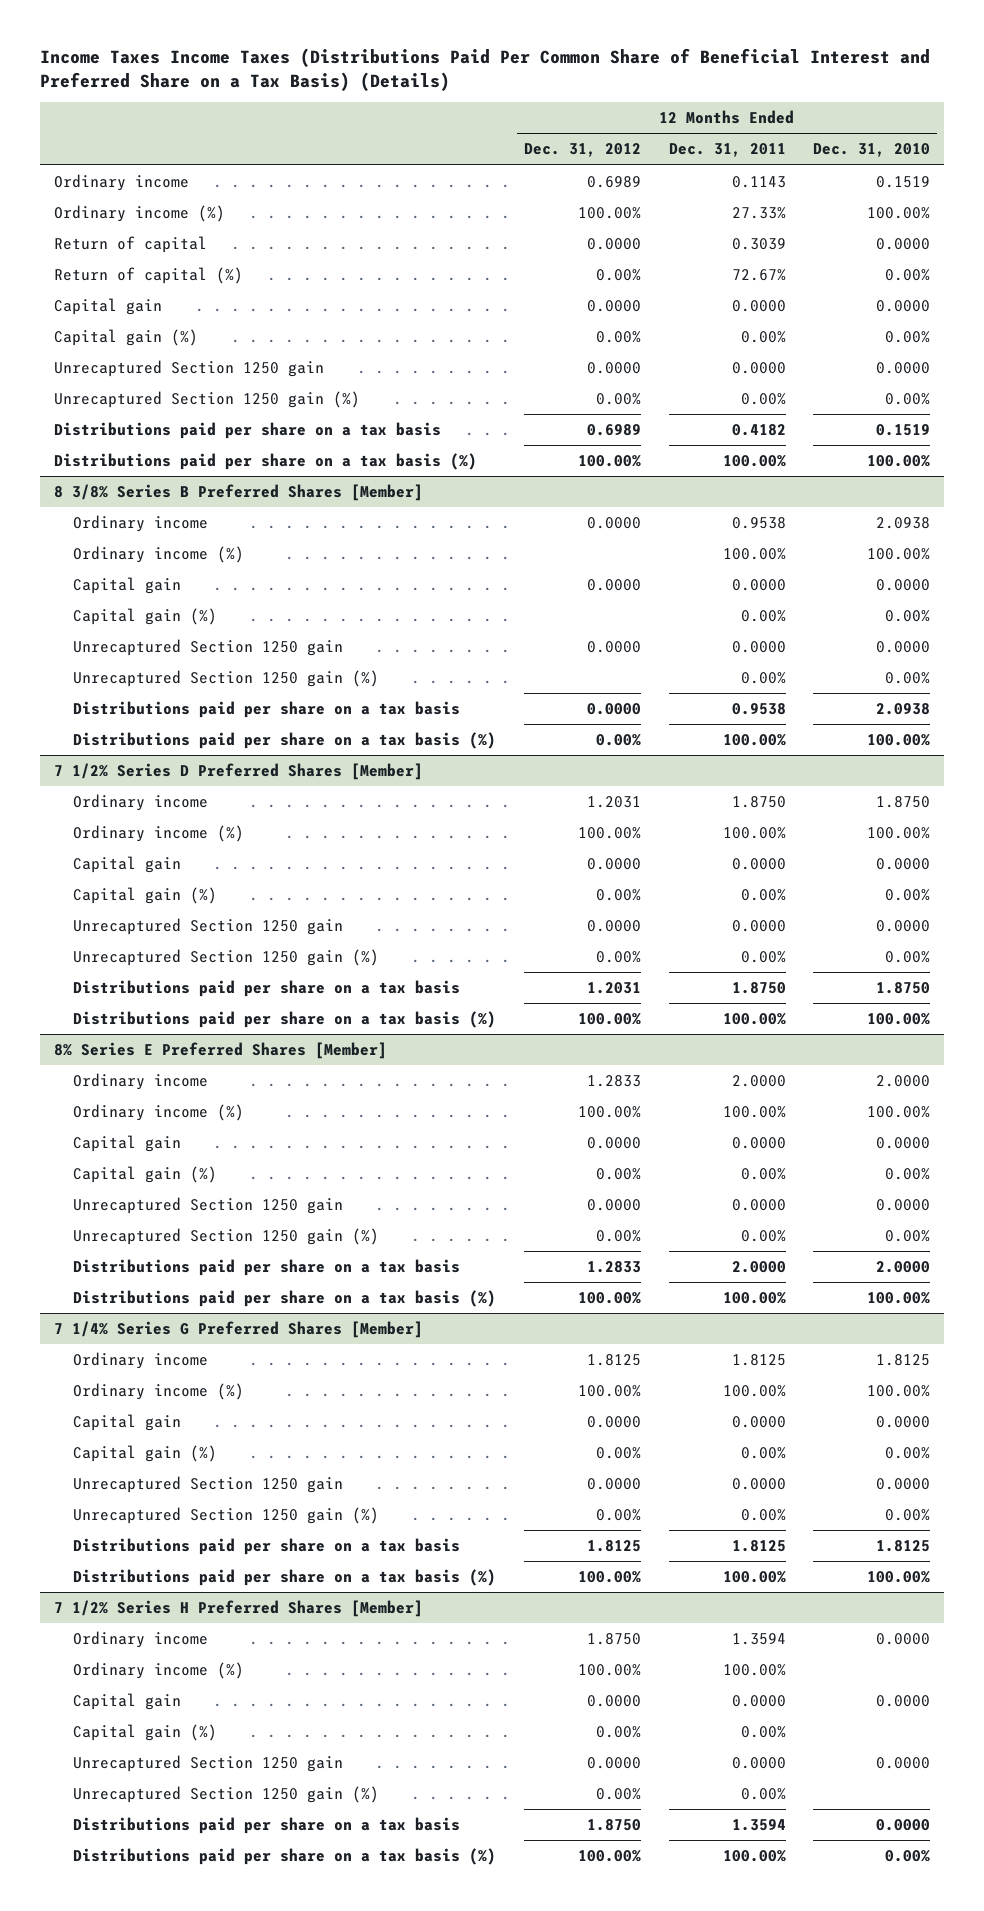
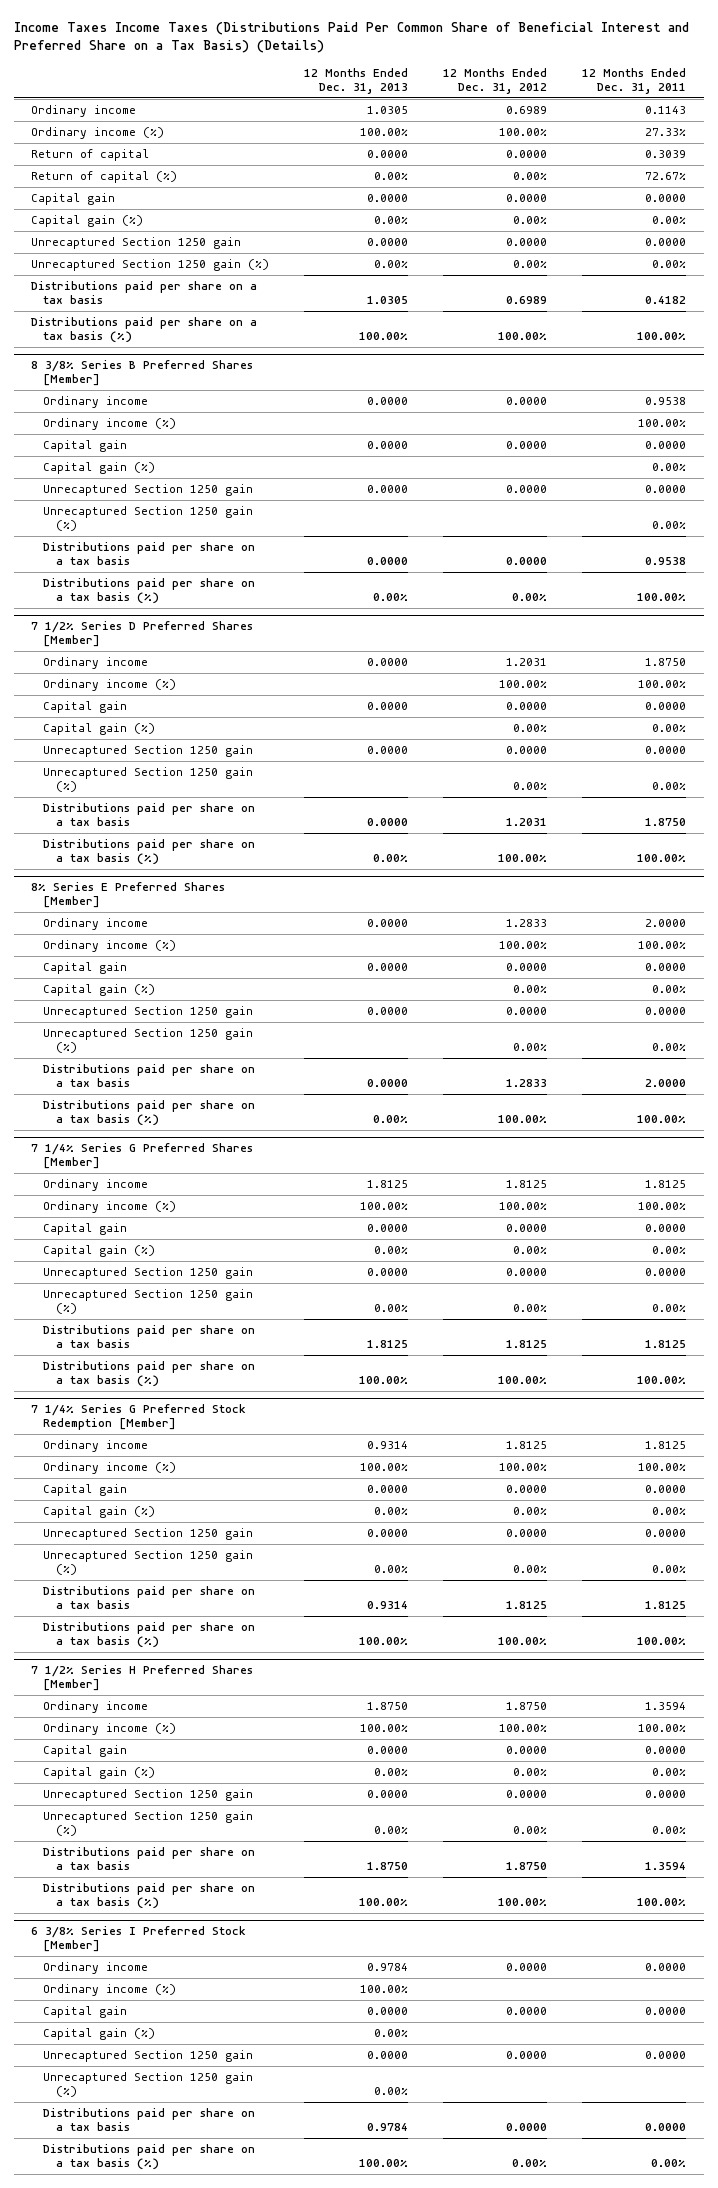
[813,143,931,158] Dec. 31, 2010 -> none
none -> [304,67,409,95] 12 Months Ended Dec. 31, 2013
none -> [31,1404,247,1431] 7 1/4% Series G Preferred Stock Redemption [Member]
none -> [43,1439,149,1452] Ordinary income
none -> [43,1461,177,1474] Ordinary income (%)
none -> [43,1483,128,1496] Capital gain
none -> [43,1505,156,1518] Capital gain (%)
none -> [43,1527,254,1540] Unrecaptured Section 1250 gain
none -> [43,1549,254,1576] Unrecaptured Section 1250 gain (%)
none -> [43,1585,256,1610] Distributions paid per share on a tax basis
none -> [43,1621,256,1649] Distributions paid per share on a tax basis (%)
none -> [31,1926,247,1953] 6 3/8% Series I Preferred Stock [Member]
none -> [43,1961,149,1974] Ordinary income
none -> [43,1983,177,1996] Ordinary income (%)
none -> [43,2005,128,2018] Capital gain
none -> [43,2027,156,2040] Capital gain (%)
none -> [43,2049,254,2062] Unrecaptured Section 1250 gain
none -> [43,2071,254,2098] Unrecaptured Section 1250 gain (%)
none -> [43,2107,256,2132] Distributions paid per share on a tax basis
none -> [43,2143,256,2171] Distributions paid per share on a tax basis (%)

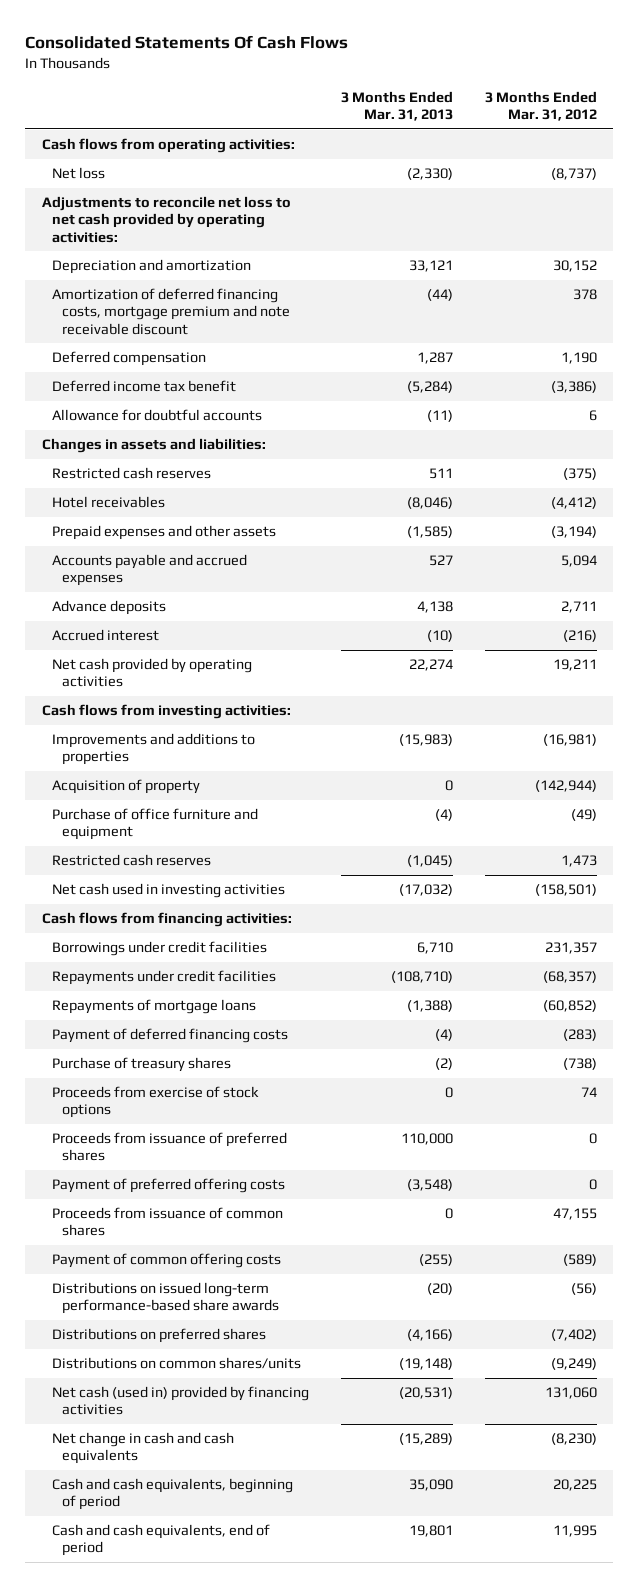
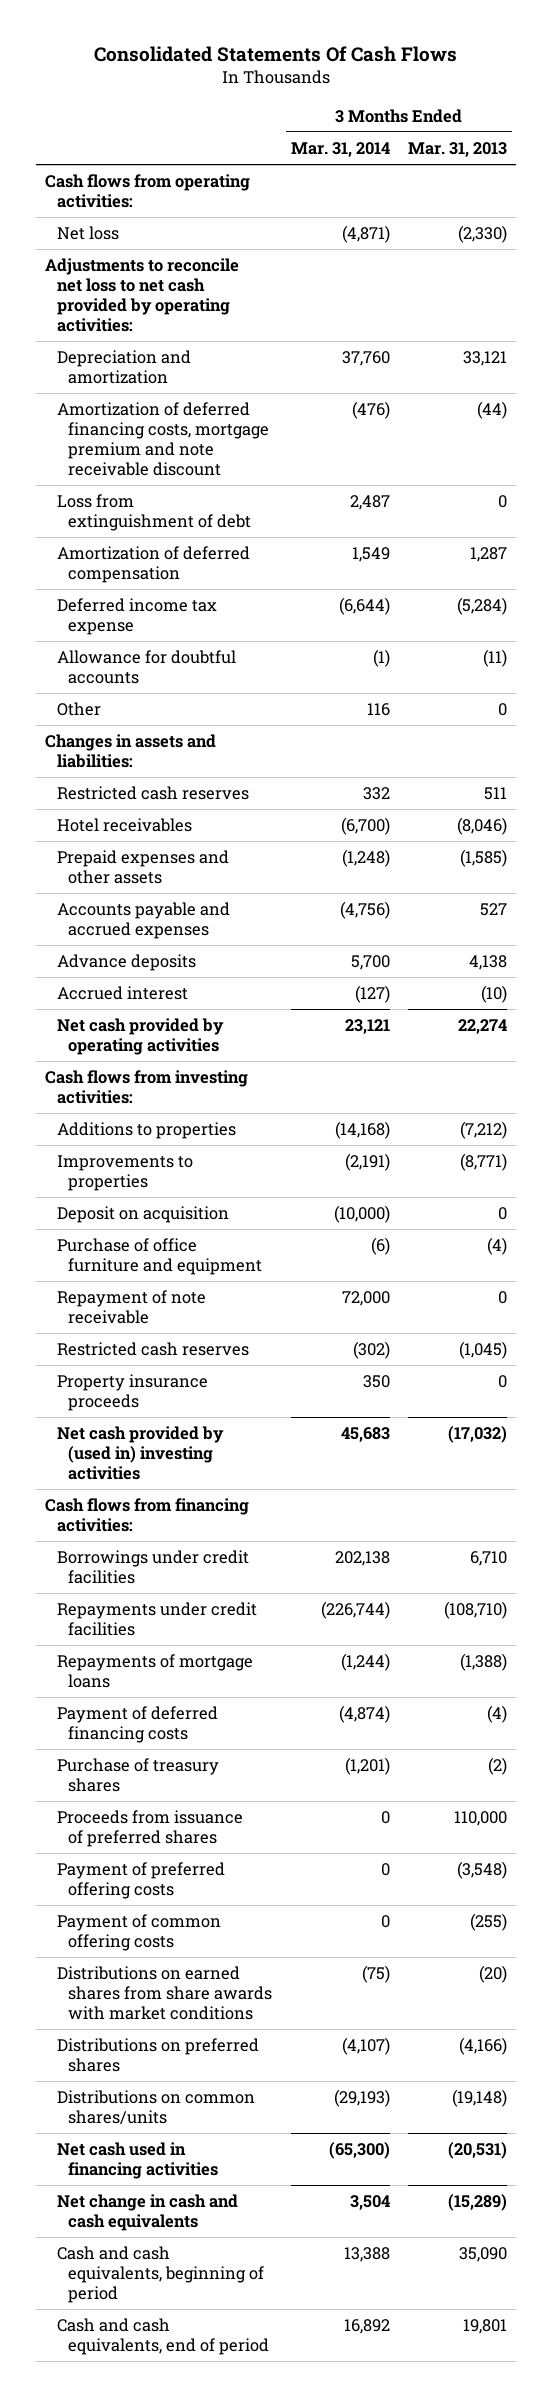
[485,90,598,122] 3 Months Ended Mar. 31, 2012 -> none
none -> [290,142,390,158] Mar. 31, 2014
none -> [56,494,252,531] Loss from extinguishment of debt
[51,351,206,367] Deferred compensation -> [56,546,250,583] Amortization of deferred compensation
[51,380,236,393] Deferred income tax benefit -> [56,598,217,635] Deferred income tax expense
none -> [56,702,101,717] Other
[51,779,200,795] Acquisition of property -> none
none -> [56,1122,236,1140] Additions to properties
[51,733,255,766] Improvements and additions to properties -> [56,1155,193,1191] Improvements to properties
[399,734,454,747] (15,983) -> [460,1153,508,1172] (8,771)
none -> [56,1206,229,1224] Deposit on acquisition
none -> [56,1290,206,1324] Repayment of note receivable
none -> [56,1374,208,1411] Property insurance proceeds
[51,883,285,899] Net cash used in investing activities -> [56,1426,224,1480] Net cash provided by (used in) investing activities
[51,1086,259,1119] Proceeds from exercise of stock options -> none
[51,1207,283,1237] Proceeds from issuance of common shares -> none
[51,1282,280,1315] Distributions on issued long-term performance-based share awards -> [56,1966,273,2020] Distributions on earned shares from share awards with market conditions
[51,1386,309,1416] Net cash (used in) provided by financing activities -> [56,2142,219,2179] Net cash used in financing activities

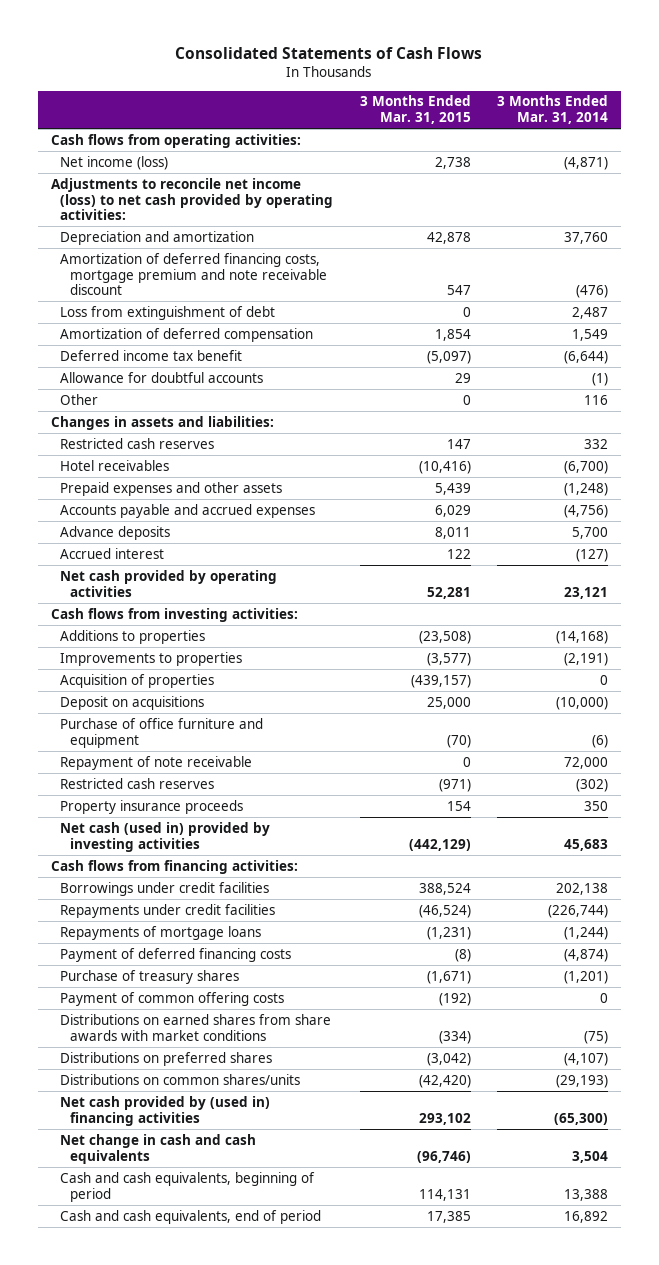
[93,46,457,63] Consolidated Statements Of Cash Flows -> [175,46,483,59] Consolidated Statements of Cash Flows
[408,142,508,158] Mar. 31, 2013 -> none
none -> [359,95,471,125] 3 Months Ended Mar. 31, 2015
[56,226,119,241] Net loss -> [60,155,169,170] Net income (loss)
[44,258,239,332] Adjustments to reconcile net loss to net cash provided by operating activities: -> [50,177,334,221] Adjustments to reconcile net income (loss) to net cash provided by operating activities:
[56,598,217,635] Deferred income tax expense -> [60,349,243,361] Deferred income tax benefit
none -> [60,673,215,688] Acquisition of properties
[56,1206,229,1224] Deposit on acquisition -> [60,695,205,710] Deposit on acquisitions
[56,1426,224,1480] Net cash provided by (used in) investing activities -> [60,821,271,852] Net cash (used in) provided by investing activities
[56,1810,243,1847] Proceeds from issuance of preferred shares -> none
[56,1862,225,1899] Payment of preferred offering costs -> none
[56,2142,219,2179] Net cash used in financing activities -> [60,1095,271,1126] Net cash provided by (used in) financing activities

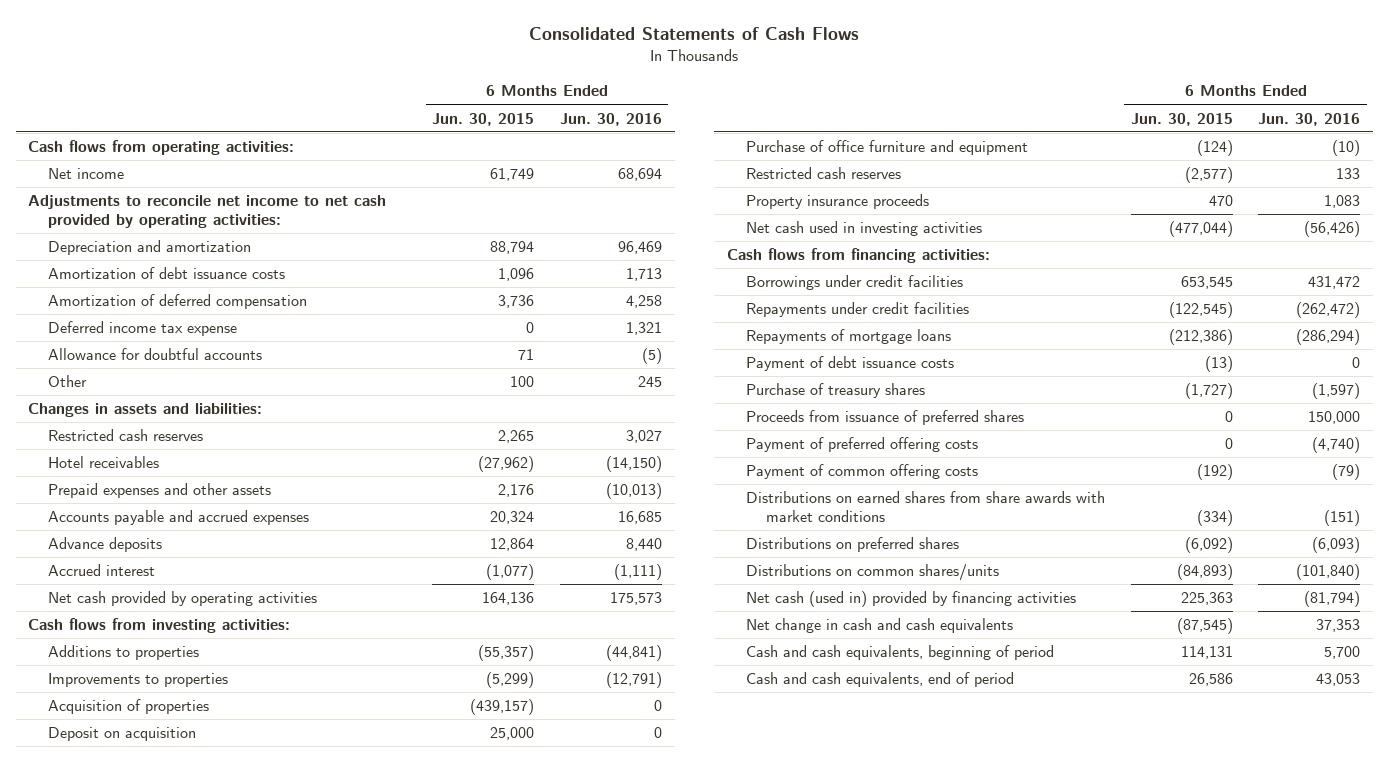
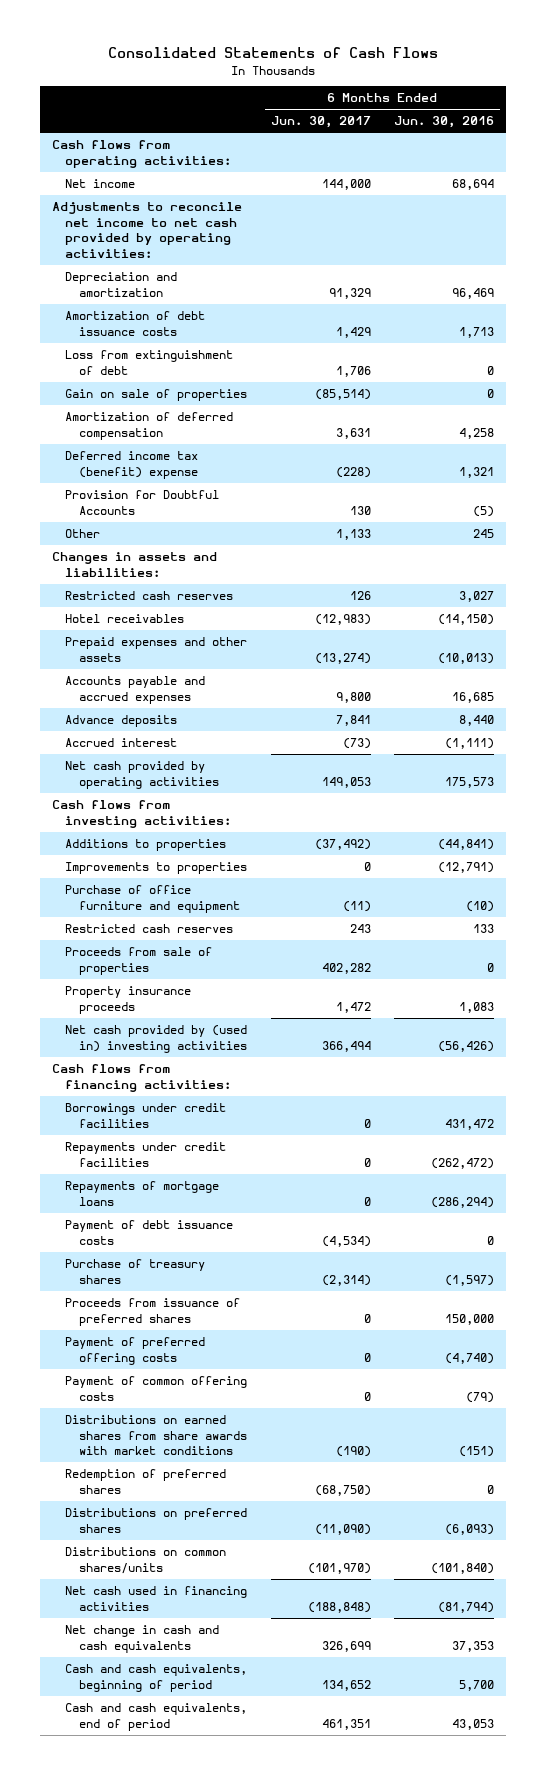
[432,112,535,126] Jun. 30, 2015 -> none
none -> [270,116,371,129] Jun. 30, 2017
none -> [65,350,234,375] Loss from extinguishment of debt
none -> [65,389,248,402] Gain on sale of properties
[47,321,237,337] Deferred income tax expense -> [65,451,199,479] Deferred income tax (benefit) expense
[47,348,262,361] Allowance for doubtful accounts -> [65,490,220,515] Provision for Doubtful Accounts
[47,699,209,715] Acquisition of properties -> none
[47,727,196,742] Deposit on acquisition -> none
none -> [65,947,213,975] Proceeds from sale of properties
[746,221,983,237] Net cash used in investing activities -> [65,1025,248,1053] Net cash provided by (used in) investing activities
none -> [65,1469,227,1494] Redemption of preferred shares
[746,591,1077,608] Net cash (used in) provided by financing activities -> [65,1586,248,1611] Net cash used in financing activities

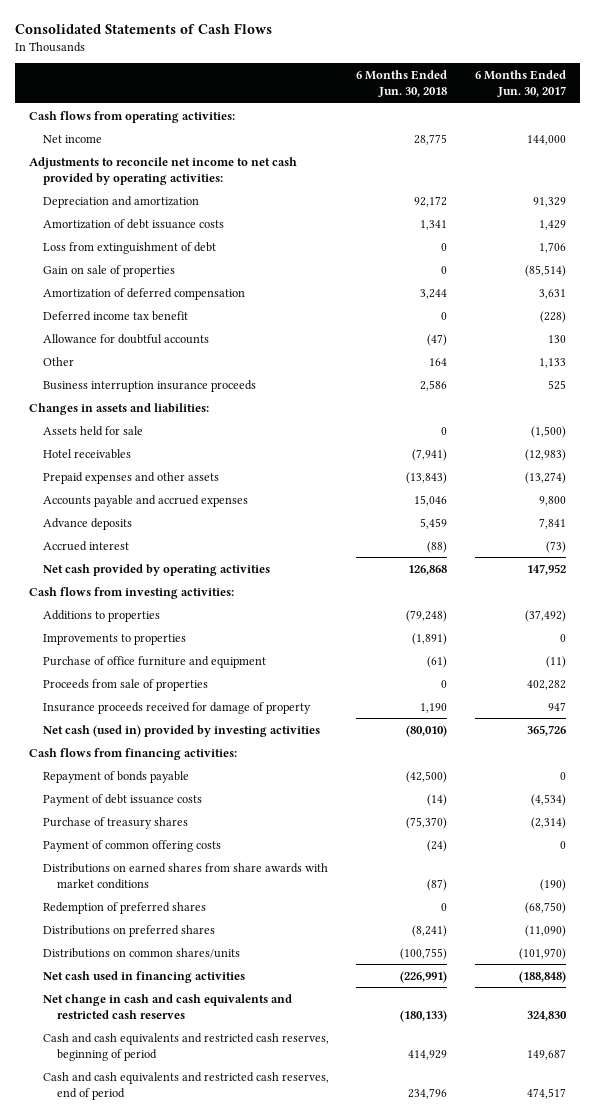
[394,116,495,129] Jun. 30, 2016 -> none
none -> [356,70,448,98] 6 Months Ended Jun. 30, 2018
[65,451,199,479] Deferred income tax (benefit) expense -> [42,310,188,321] Deferred income tax benefit
[65,490,220,515] Provision for Doubtful Accounts -> [42,333,209,344] Allowance for doubtful accounts
none -> [42,379,256,392] Business interruption insurance proceeds
[65,591,234,601] Restricted cash reserves -> none
none -> [42,425,143,436] Assets held for sale
[321,776,371,788] 149,053 -> [526,563,566,575] 147,952
[65,924,234,934] Restricted cash reserves -> none
[65,986,192,1014] Property insurance proceeds -> [42,701,311,714] Insurance proceeds received for damage of property
[335,1001,371,1013] 1,472 -> [547,701,566,711] 947
[65,1025,248,1053] Net cash provided by (used in) investing activities -> [42,724,320,737] Net cash (used in) provided by investing activities
[321,1040,371,1052] 366,494 -> [526,724,566,736] 365,726
[65,1103,227,1128] Borrowings under credit facilities -> none
[65,1142,227,1167] Repayments under credit facilities -> none
[65,1181,220,1206] Repayments of mortgage loans -> none
none -> [42,770,189,783] Repayment of bonds payable
[65,1298,241,1326] Proceeds from issuance of preferred shares -> none
[65,1337,206,1365] Payment of preferred offering costs -> none
[65,1625,220,1653] Net change in cash and cash equivalents -> [42,993,292,1019] Net change in cash and cash equivalents and restricted cash reserves
[321,1640,371,1652] 326,699 -> [526,1010,567,1021] 324,830
[65,1664,248,1692] Cash and cash equivalents, beginning of period -> [42,1032,329,1061] Cash and cash equivalents and restricted cash reserves, beginning of period
[321,1679,371,1691] 134,652 -> [526,1048,566,1060] 149,687
[65,1703,248,1731] Cash and cash equivalents, end of period -> [42,1071,329,1100] Cash and cash equivalents and restricted cash reserves, end of period
[321,1718,371,1730] 461,351 -> [526,1087,566,1099] 474,517

